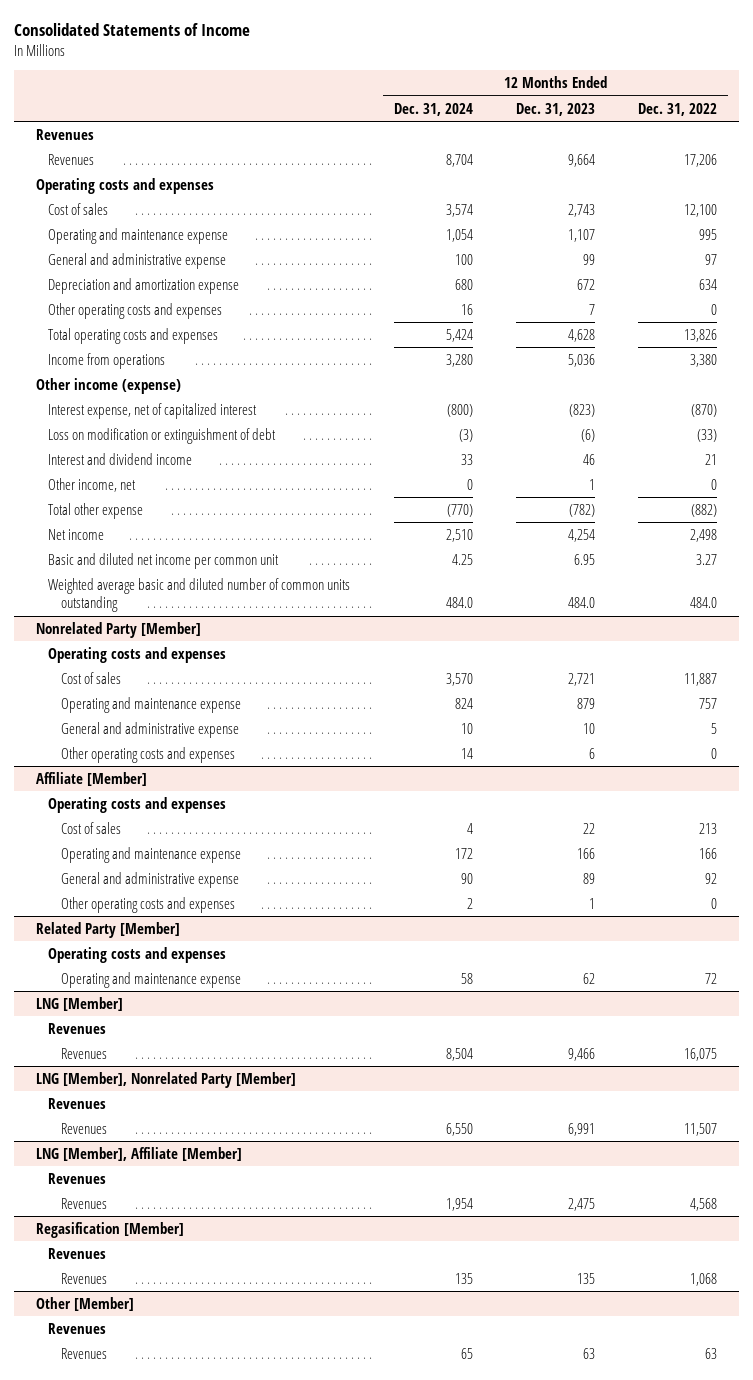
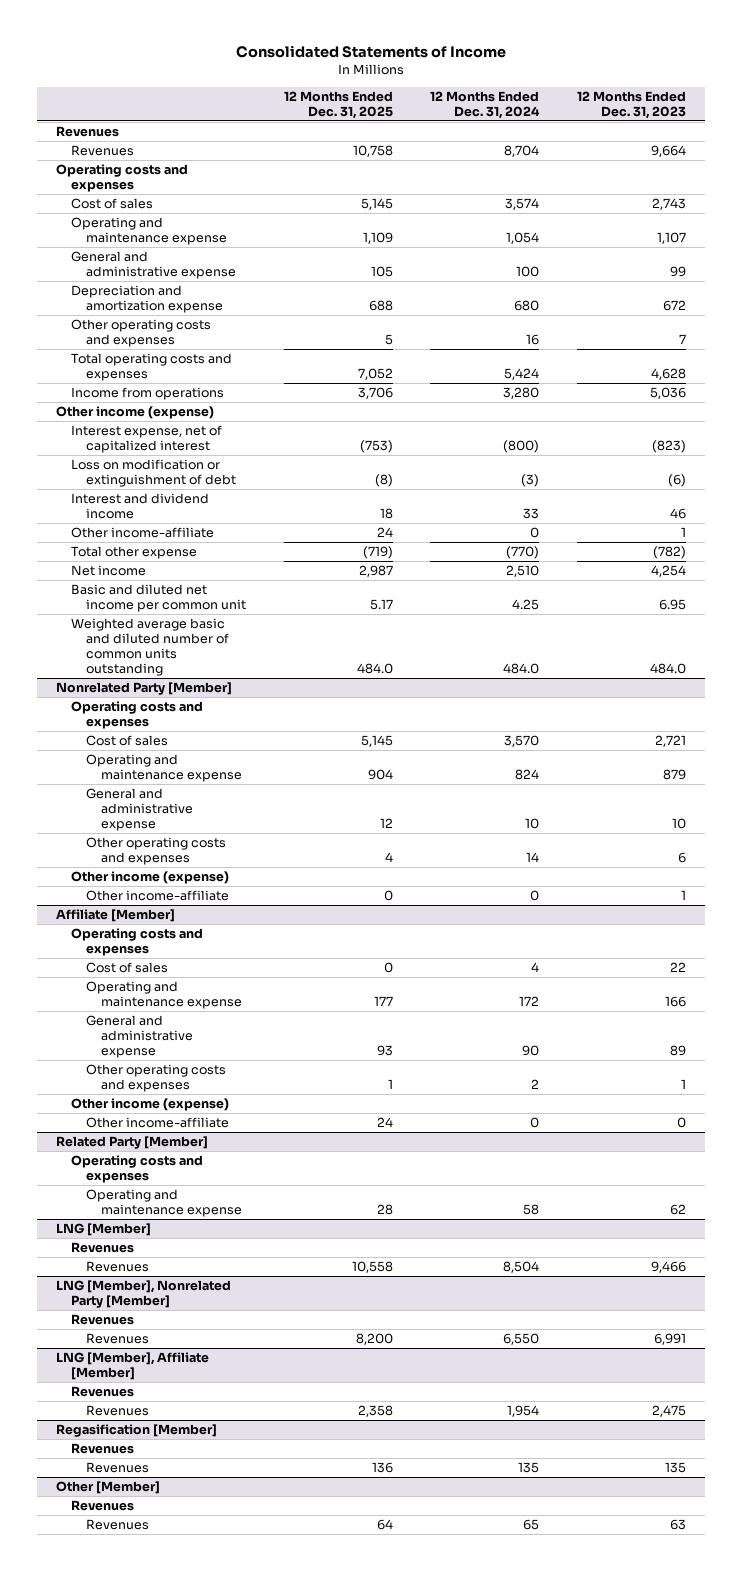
[638,102,718,116] Dec. 31, 2022 -> none
none -> [283,90,393,119] 12 Months Ended Dec. 31, 2025
[48,477,137,492] Other income, net -> [71,527,215,539] Other income-affiliate
none -> [71,871,230,885] Other income (expense)
none -> [86,890,230,902] Other income-affiliate
none -> [71,1098,230,1112] Other income (expense)
none -> [86,1117,230,1129] Other income-affiliate

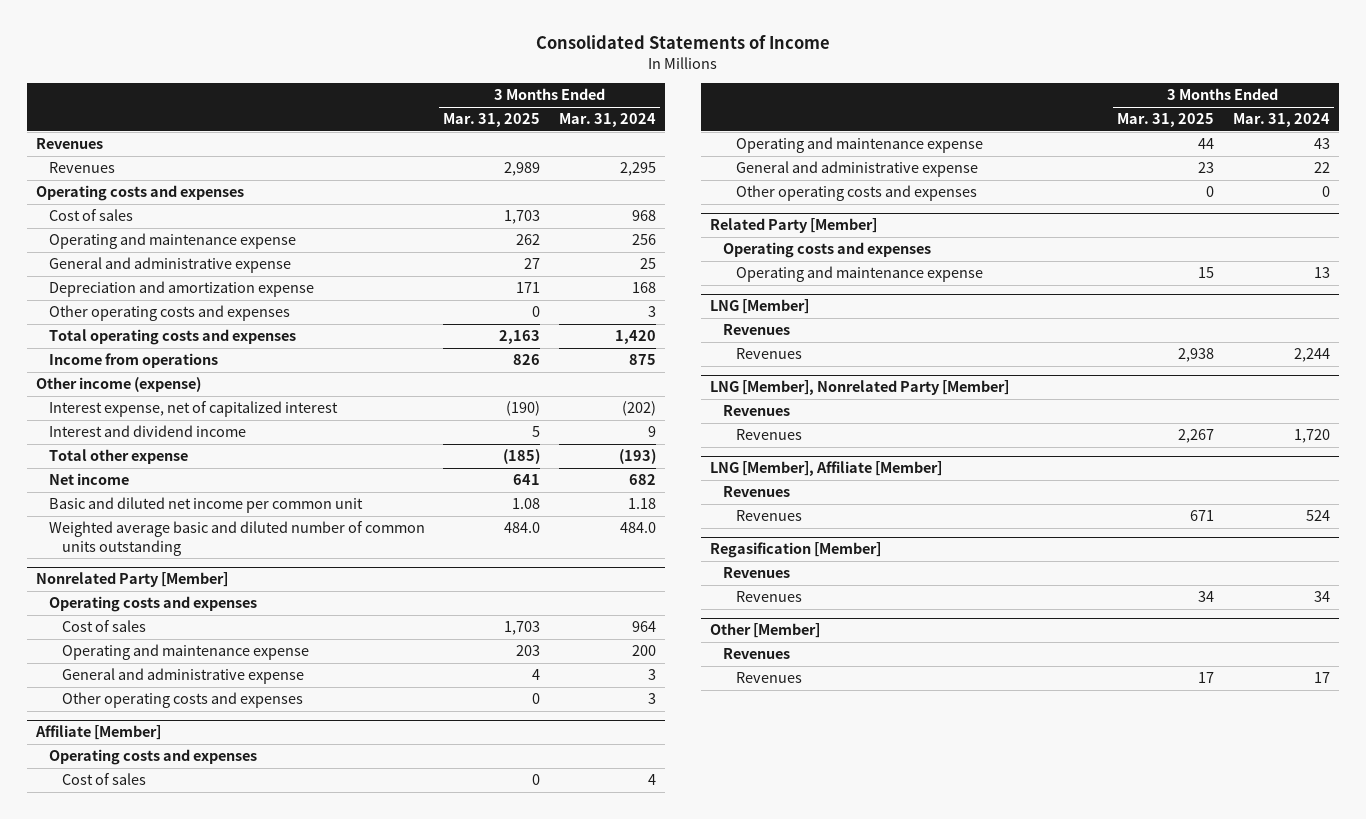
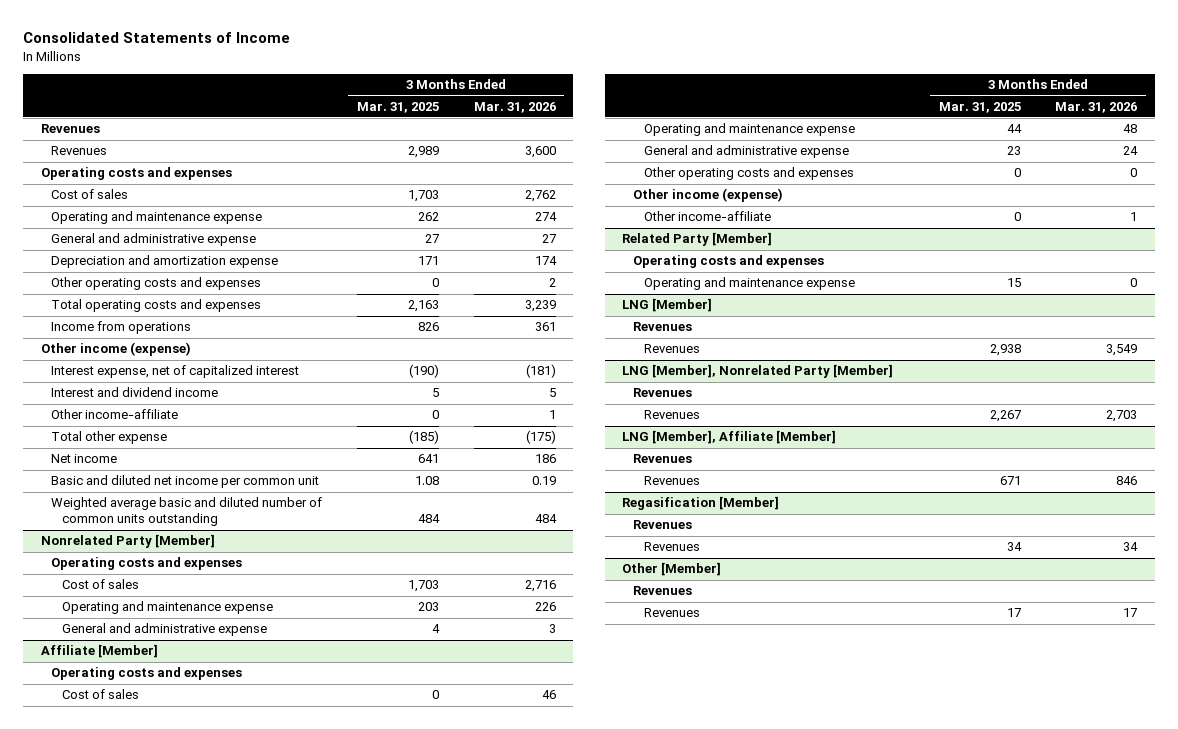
[558,113,656,128] Mar. 31, 2024 -> none
none -> [473,101,556,113] Mar. 31, 2026
none -> [51,409,179,420] Other income-affiliate
[504,522,541,534] 484.0 -> [417,514,440,524] 484
[61,692,303,709] Other operating costs and expenses -> none
none -> [633,188,784,203] Other income (expense)
none -> [643,211,771,222] Other income-affiliate

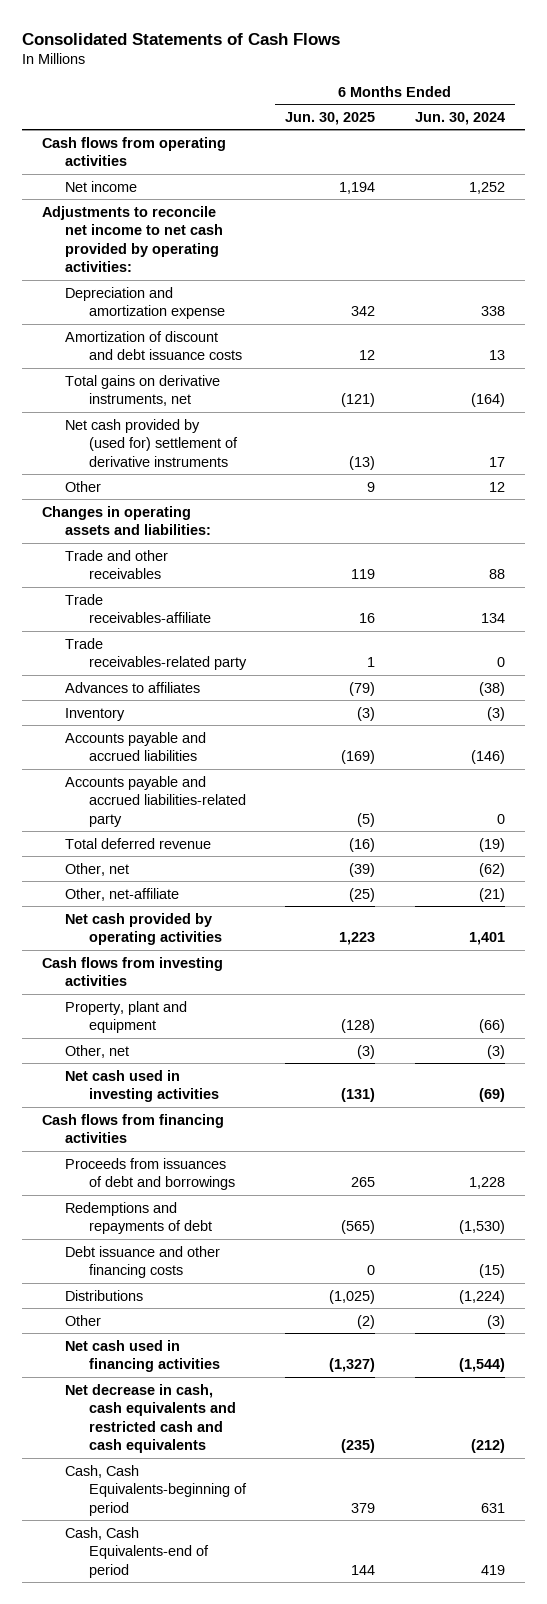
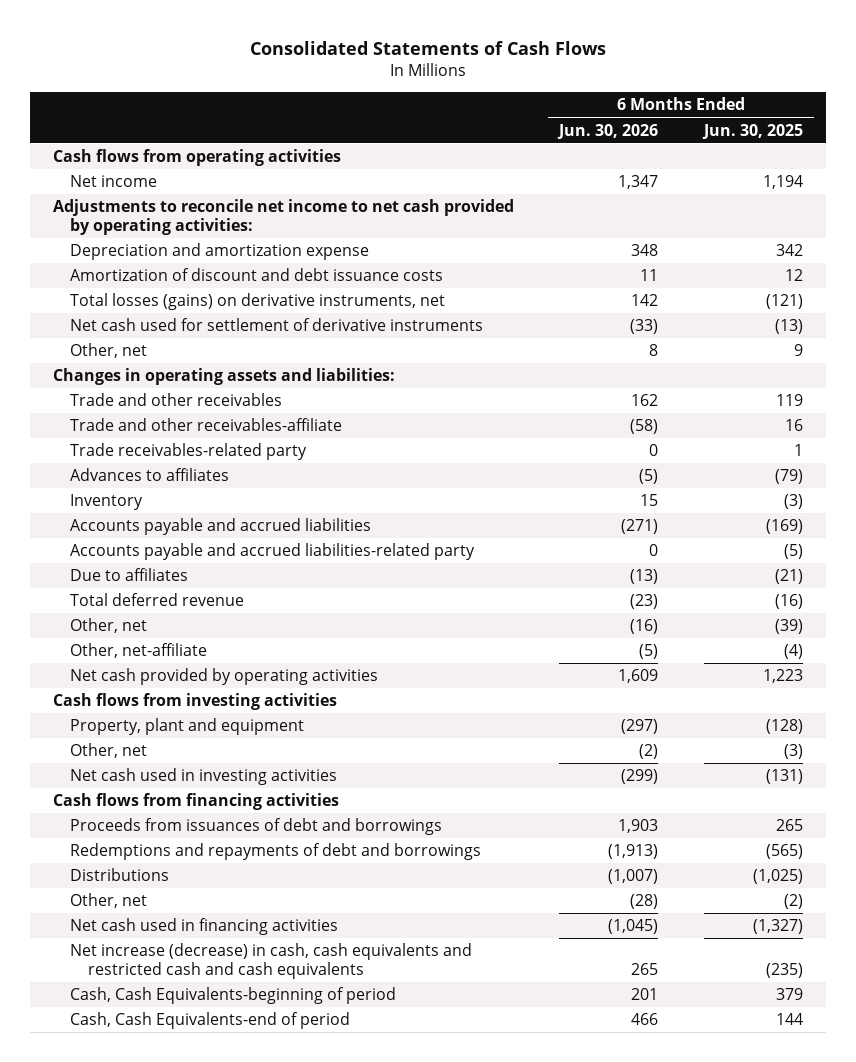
[414,111,505,125] Jun. 30, 2024 -> none
none -> [557,123,659,139] Jun. 30, 2026
[65,374,221,407] Total gains on derivative instruments, net -> [70,293,446,311] Total losses (gains) on derivative instruments, net
[65,418,238,467] Net cash provided by (used for) settlement of derivative instruments -> [70,318,484,332] Net cash used for settlement of derivative instruments
[65,480,102,492] Other -> [70,343,148,359] Other, net
[65,593,211,624] Trade receivables-affiliate -> [70,418,343,432] Trade and other receivables-affiliate
none -> [70,568,189,582] Due to affiliates
[349,887,376,902] (25) -> [783,644,803,660] (4)
[65,1245,221,1279] Debt issuance and other financing costs -> none
[65,1201,212,1235] Redemptions and repayments of debt -> [70,843,482,861] Redemptions and repayments of debt and borrowings
[65,1314,102,1326] Other -> [70,893,148,909] Other, net
[65,1383,236,1454] Net decrease in cash, cash equivalents and restricted cash and cash equivalents -> [70,943,473,980] Net increase (decrease) in cash, cash equivalents and restricted cash and cash equivalents

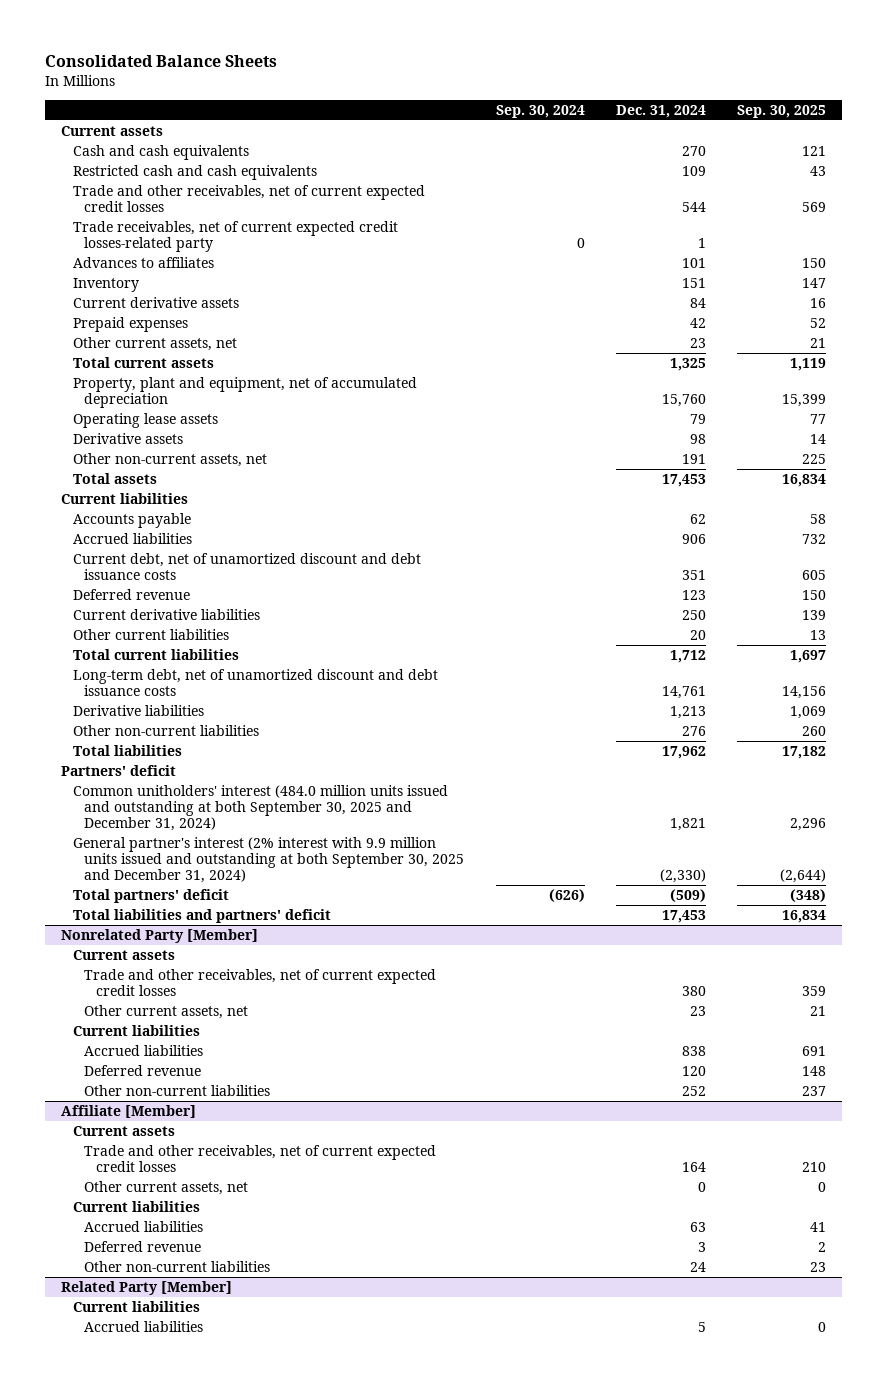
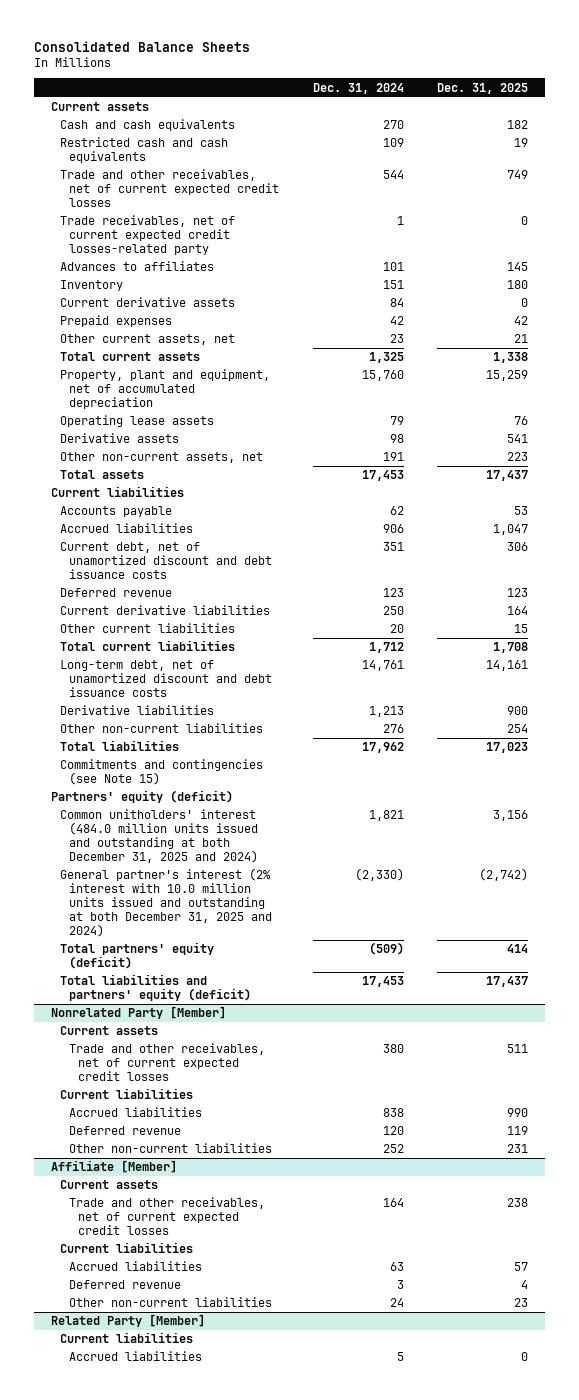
[495,104,585,118] Sep. 30, 2024 -> none
[737,104,827,118] Sep. 30, 2025 -> none
none -> [437,82,529,94] Dec. 31, 2025
none -> [59,759,263,786] Commitments and contingencies (see Note 15)
[60,765,176,777] Partners' deficit -> [50,790,233,804] Partners' equity (deficit)
[72,785,448,832] Common unitholders' interest (484.0 million units issued and outstanding at both September 30, 2025 and December 31, 2024) -> [59,809,259,864] Common unitholders' interest (484.0 million units issued and outstanding at both December 31, 2025 and 2024)
[72,837,465,884] General partner's interest (2% interest with 9.9 million units issued and outstanding at both September 30, 2025 and December 31, 2024) -> [59,868,273,938] General partner's interest (2% interest with 10.0 million units issued and outstanding at both December 31, 2025 and 2024)
[72,889,229,904] Total partners' deficit -> [59,942,214,970] Total partners' equity (deficit)
[72,909,331,924] Total liabilities and partners' deficit -> [59,974,252,1002] Total liabilities and partners' equity (deficit)
[84,1005,249,1020] Other current assets, net -> none
[84,1181,249,1196] Other current assets, net -> none

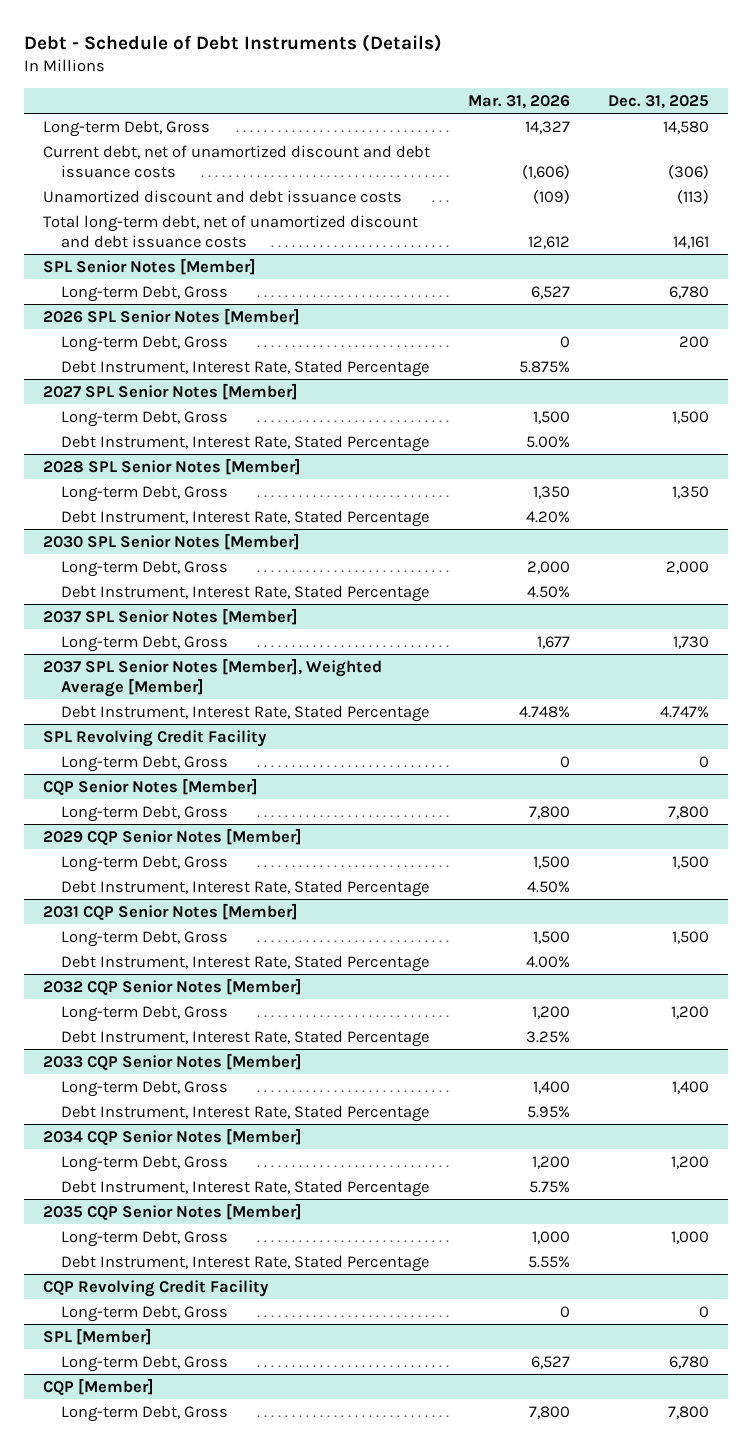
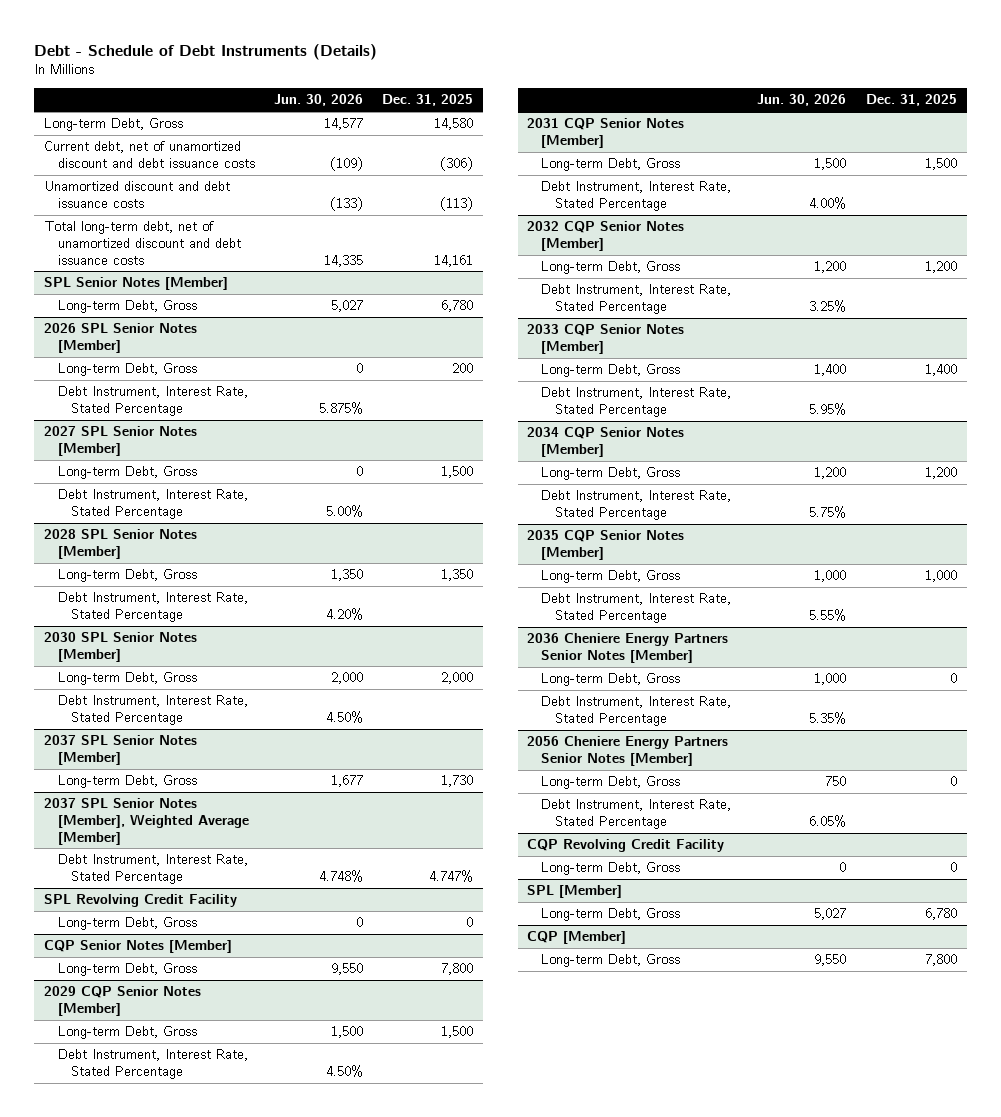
[467,94,570,109] Mar. 31, 2026 -> none
none -> [273,94,363,107] Jun. 30, 2026
none -> [527,633,729,663] 2036 Cheniere Energy Partners Senior Notes [Member]
none -> [540,673,680,687] Long-term Debt, Gross
none -> [540,696,731,726] Debt Instrument, Interest Rate, Stated Percentage
none -> [527,736,729,766] 2056 Cheniere Energy Partners Senior Notes [Member]
none -> [540,776,680,790] Long-term Debt, Gross
none -> [540,799,731,829] Debt Instrument, Interest Rate, Stated Percentage

